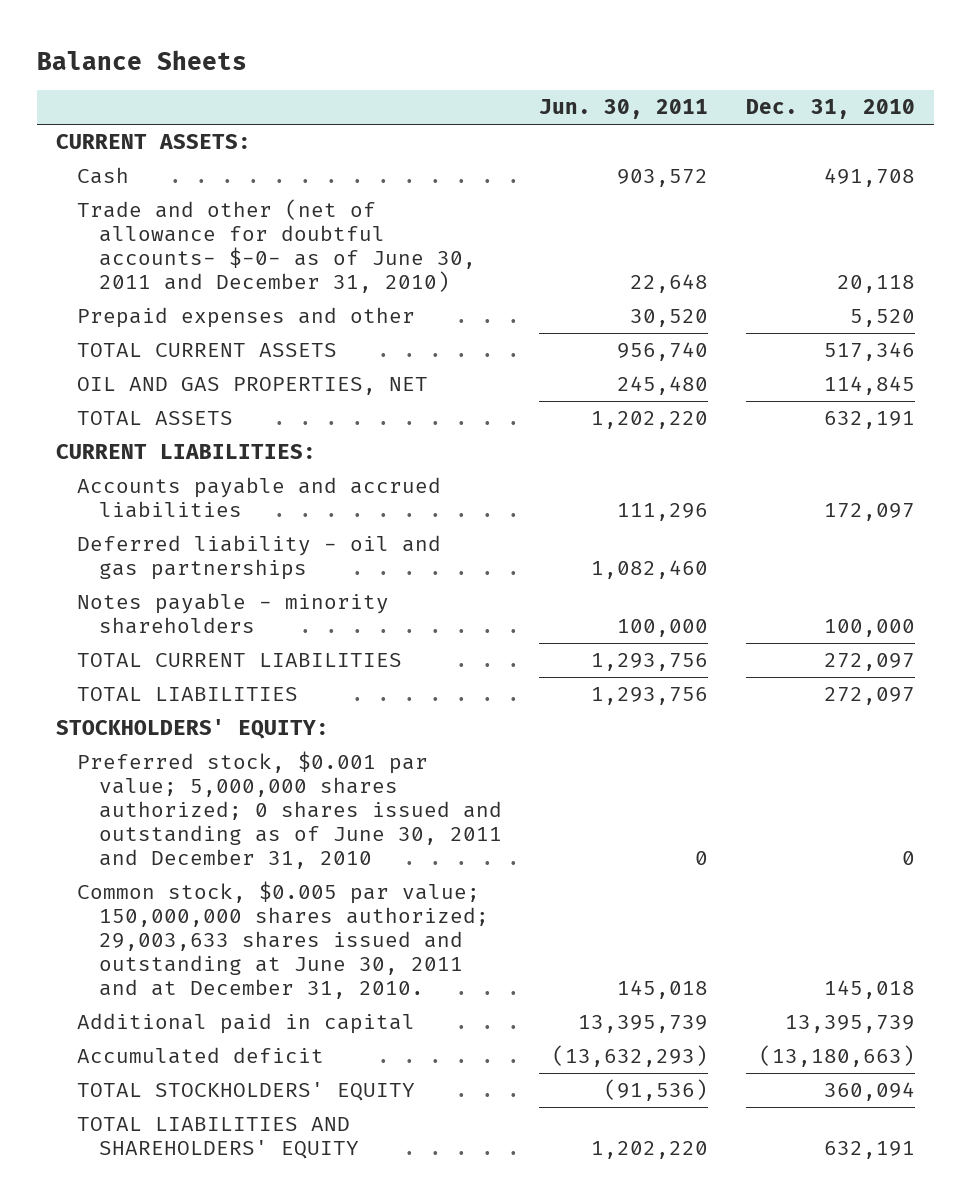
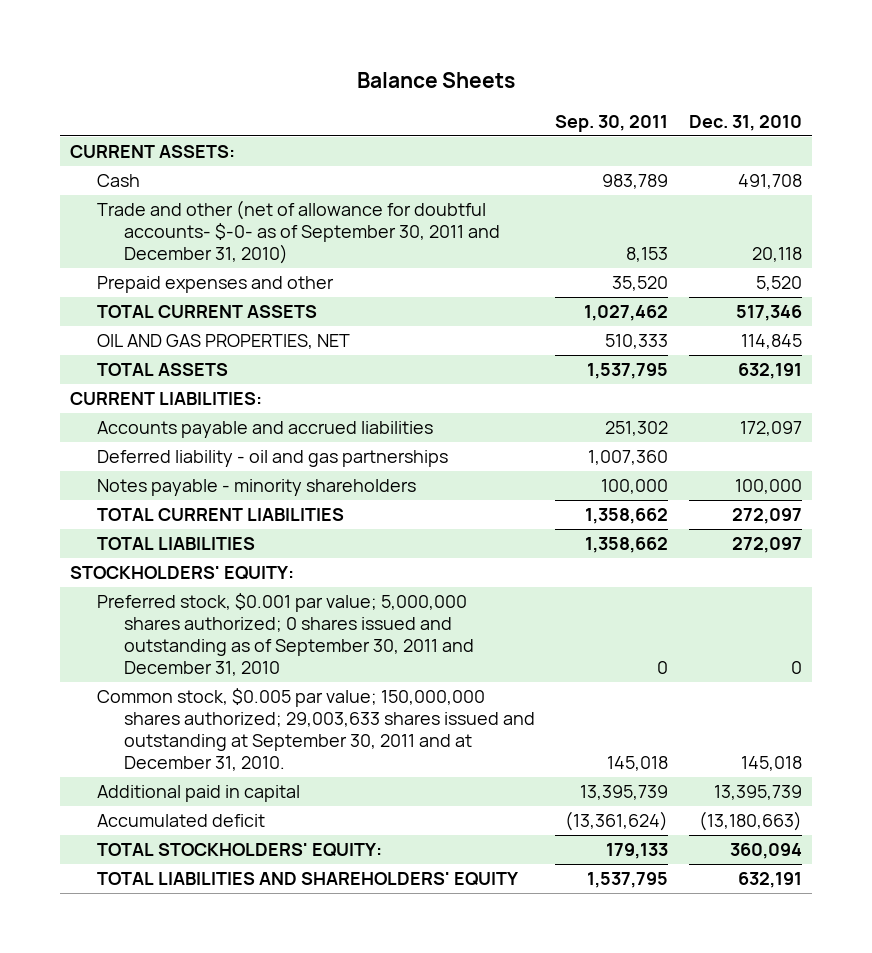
[539,99,709,120] Jun. 30, 2011 -> none
none -> [555,114,669,132] Sep. 30, 2011
[77,199,476,294] Trade and other (net of allowance for doubtful accounts- $-0- as of June 30, 2011 and December 31, 2010) -> [97,200,500,265] Trade and other (net of allowance for doubtful accounts- $-0- as of September 30, 2011 and December 31, 2010)
[77,751,502,870] Preferred stock, $0.001 par value; 5,000,000 shares authorized; 0 shares issued and outstanding as of June 30, 2011 and December 31, 2010 -> [97,593,474,677] Preferred stock, $0.001 par value; 5,000,000 shares authorized; 0 shares issued and outstanding as of September 30, 2011 and December 31, 2010
[77,881,489,1000] Common stock, $0.005 par value; 150,000,000 shares authorized; 29,003,633 shares issued and outstanding at June 30, 2011 and at December 31, 2010. -> [97,688,535,772] Common stock, $0.005 par value; 150,000,000 shares authorized; 29,003,633 shares issued and outstanding at September 30, 2011 and at December 31, 2010.
[77,1082,416,1102] TOTAL STOCKHOLDERS' EQUITY -> [97,843,383,858] TOTAL STOCKHOLDERS' EQUITY:

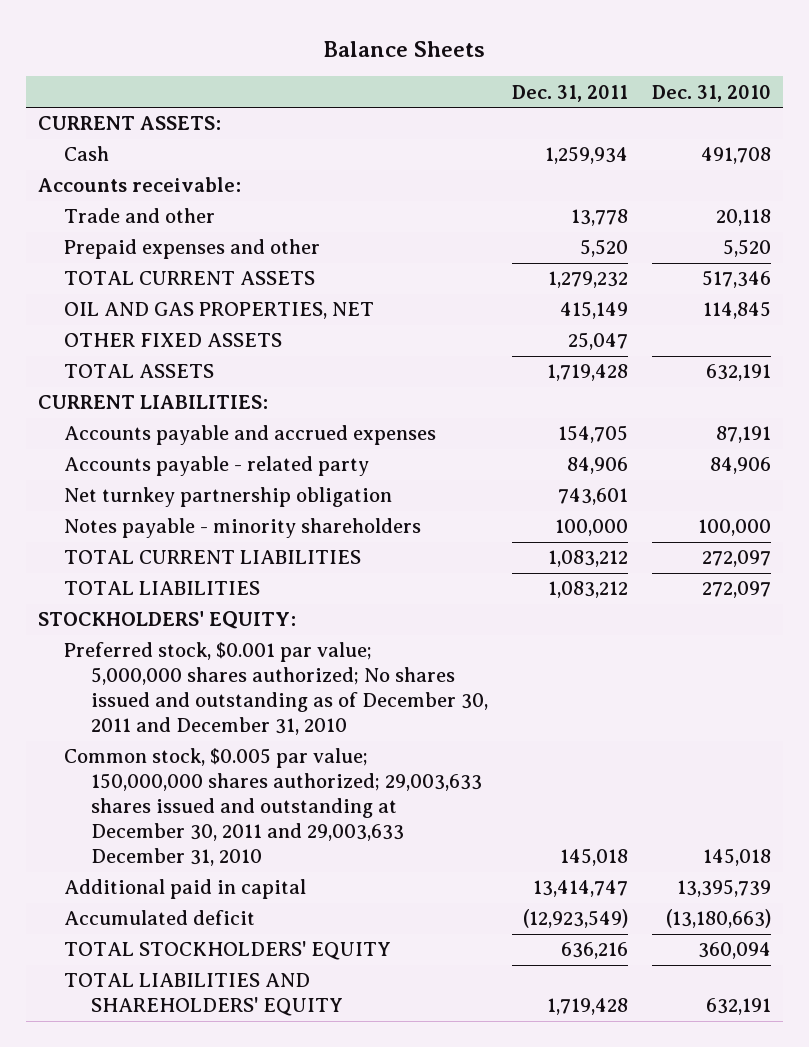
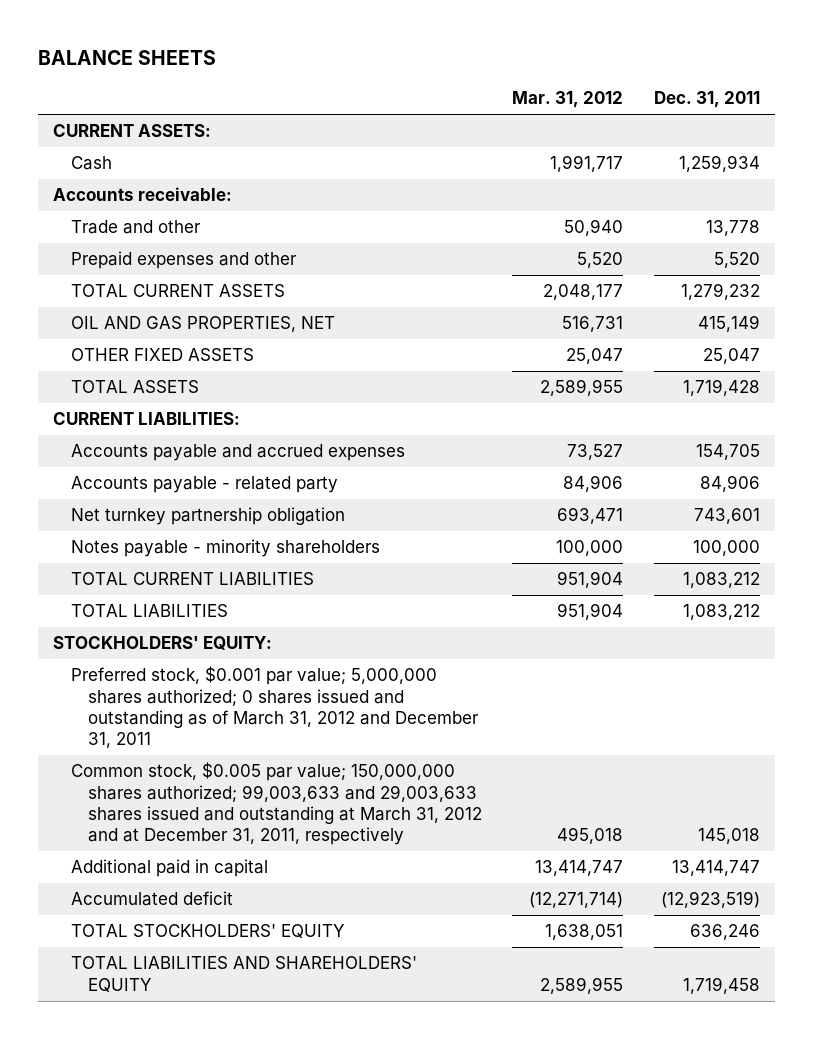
[323,40,486,57] Balance Sheets -> [38,49,217,65] BALANCE SHEETS
[651,84,771,102] Dec. 31, 2010 -> none
none -> [512,91,624,109] Mar. 31, 2012
[64,642,488,736] Preferred stock, $0.001 par value; 5,000,000 shares authorized; No shares issued and outstanding as of December 30, 2011 and December 31, 2010 -> [70,666,479,749] Preferred stock, $0.001 par value; 5,000,000 shares authorized; 0 shares issued and outstanding as of March 31, 2012 and December 31, 2011
[64,748,482,867] Common stock, $0.005 par value; 150,000,000 shares authorized; 29,003,633 shares issued and outstanding at December 30, 2011 and 29,003,633 December 31, 2010 -> [70,762,482,846] Common stock, $0.005 par value; 150,000,000 shares authorized; 99,003,633 and 29,003,633 shares issued and outstanding at March 31, 2012 and at December 31, 2011, respectively
[522,909,628,929] (12,923,549) -> [660,891,760,909] (12,923,519)
[560,942,628,960] 636,216 -> [689,924,760,941] 636,246
[546,998,628,1016] 1,719,428 -> [682,976,760,994] 1,719,458

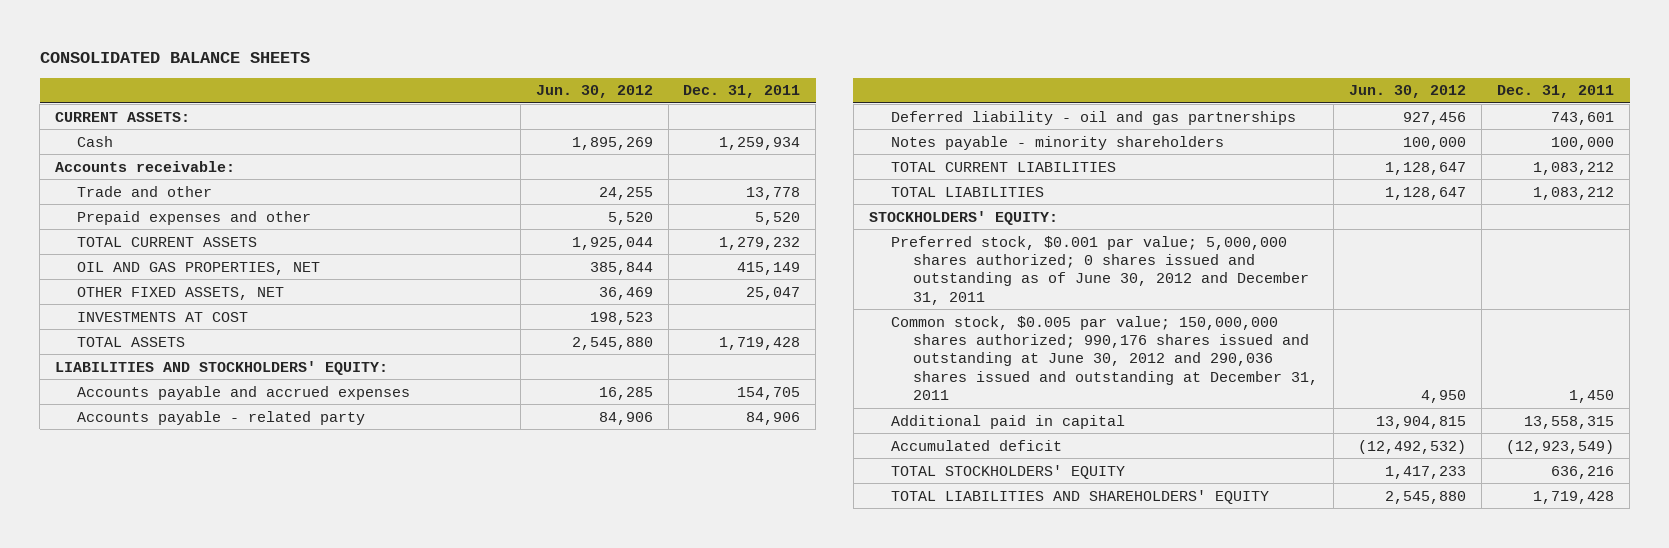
[38,49,217,65] BALANCE SHEETS -> [39,51,310,63] CONSOLIDATED BALANCE SHEETS
[512,91,624,109] Mar. 31, 2012 -> none
none -> [535,85,653,99] Jun. 30, 2012
[70,348,254,362] OTHER FIXED ASSETS -> [77,286,285,300] OTHER FIXED ASSETS, NET
none -> [77,311,249,322] INVESTMENTS AT COST
[53,412,241,426] CURRENT LIABILITIES: -> none
none -> [54,360,388,375] LIABILITIES AND STOCKHOLDERS' EQUITY:
[70,507,345,526] Net turnkey partnership obligation -> [891,110,1297,125] Deferred liability - oil and gas partnerships
[70,666,479,749] Preferred stock, $0.001 par value; 5,000,000 shares authorized; 0 shares issued and outstanding as of March 31, 2012 and December 31, 2011 -> [891,235,1310,305] Preferred stock, $0.001 par value; 5,000,000 shares authorized; 0 shares issued and outstanding as of June 30, 2012 and December 31, 2011
[70,762,482,846] Common stock, $0.005 par value; 150,000,000 shares authorized; 99,003,633 and 29,003,633 shares issued and outstanding at March 31, 2012 and at December 31, 2011, respectively -> [891,315,1319,401] Common stock, $0.005 par value; 150,000,000 shares authorized; 990,176 shares issued and outstanding at June 30, 2012 and 290,036 shares issued and outstanding at December 31, 2011
[697,828,760,845] 145,018 -> [1569,390,1615,404] 1,450
[671,860,760,877] 13,414,747 -> [1524,415,1615,429] 13,558,315
[660,891,760,909] (12,923,519) -> [1506,439,1615,454] (12,923,549)
[689,924,760,941] 636,246 -> [1551,465,1615,479] 636,216
[682,976,760,994] 1,719,458 -> [1533,490,1615,504] 1,719,428

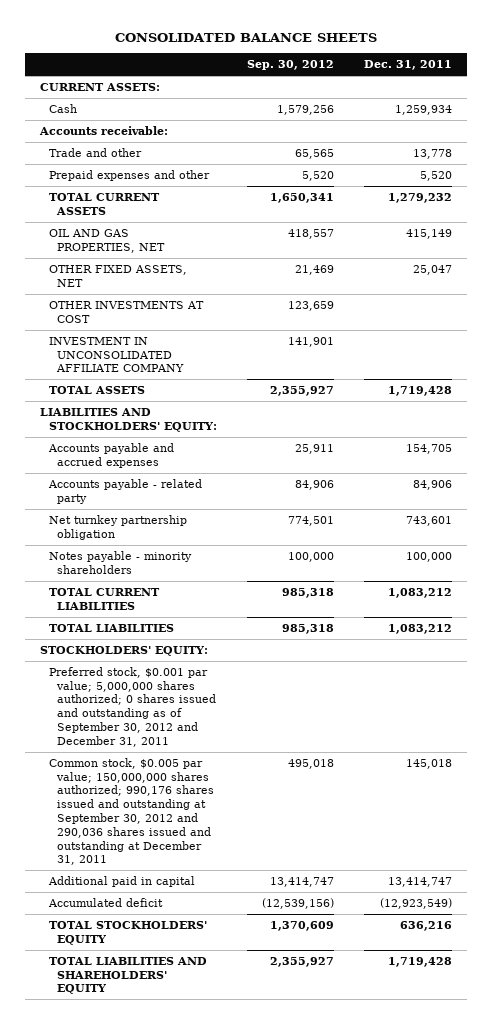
[535,85,653,99] Jun. 30, 2012 -> none
none -> [246,60,334,71] Sep. 30, 2012
[77,311,249,322] INVESTMENTS AT COST -> [48,300,204,323] OTHER INVESTMENTS AT COST
none -> [48,336,185,373] INVESTMENT IN UNCONSOLIDATED AFFILIATE COMPANY
[891,110,1297,125] Deferred liability - oil and gas partnerships -> [48,514,187,540] Net turnkey partnership obligation
[891,235,1310,305] Preferred stock, $0.001 par value; 5,000,000 shares authorized; 0 shares issued and outstanding as of June 30, 2012 and December 31, 2011 -> [48,666,217,747] Preferred stock, $0.001 par value; 5,000,000 shares authorized; 0 shares issued and outstanding as of September 30, 2012 and December 31, 2011
[891,315,1319,401] Common stock, $0.005 par value; 150,000,000 shares authorized; 990,176 shares issued and outstanding at June 30, 2012 and 290,036 shares issued and outstanding at December 31, 2011 -> [48,757,215,866] Common stock, $0.005 par value; 150,000,000 shares authorized; 990,176 shares issued and outstanding at September 30, 2012 and 290,036 shares issued and outstanding at December 31, 2011
[1569,390,1615,404] 1,450 -> [406,758,453,769] 145,018
[1524,415,1615,429] 13,558,315 -> [388,876,453,887] 13,414,747

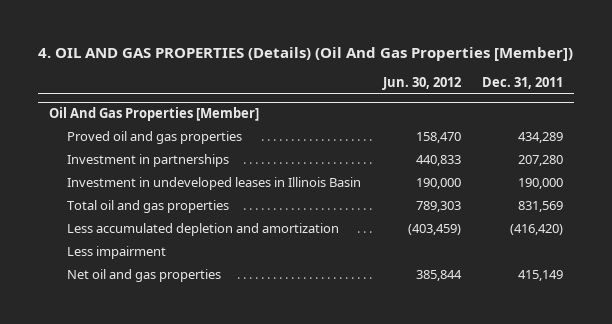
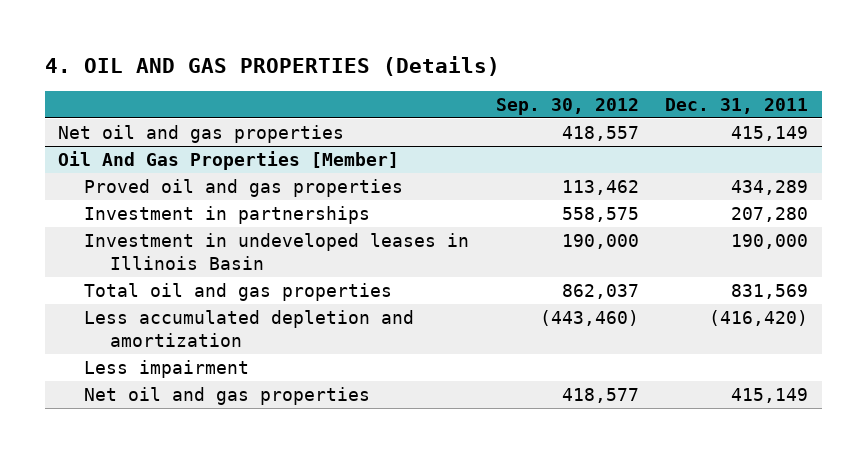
[37,46,573,61] 4. OIL AND GAS PROPERTIES (Details) (Oil And Gas Properties [Member]) -> [44,55,500,76] 4. OIL AND GAS PROPERTIES (Details)
[381,76,461,90] Jun. 30, 2012 -> none
none -> [495,97,639,115] Sep. 30, 2012
none -> [58,125,345,144] Net oil and gas properties

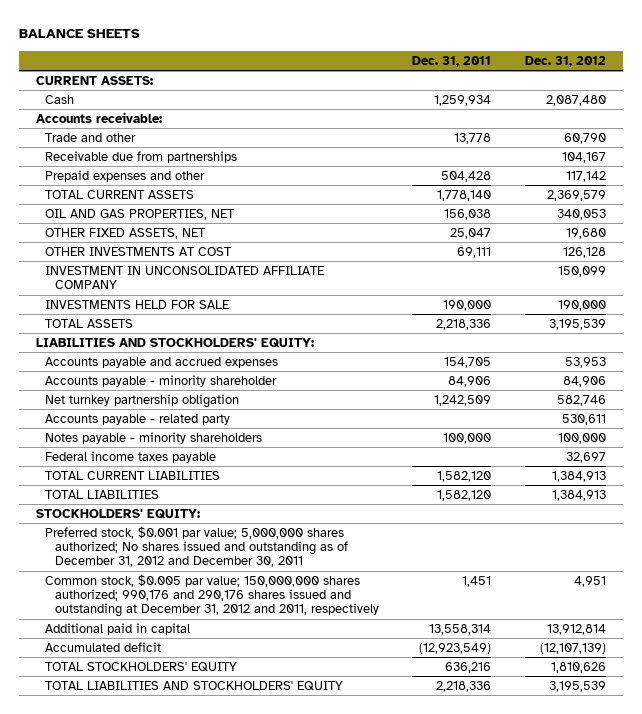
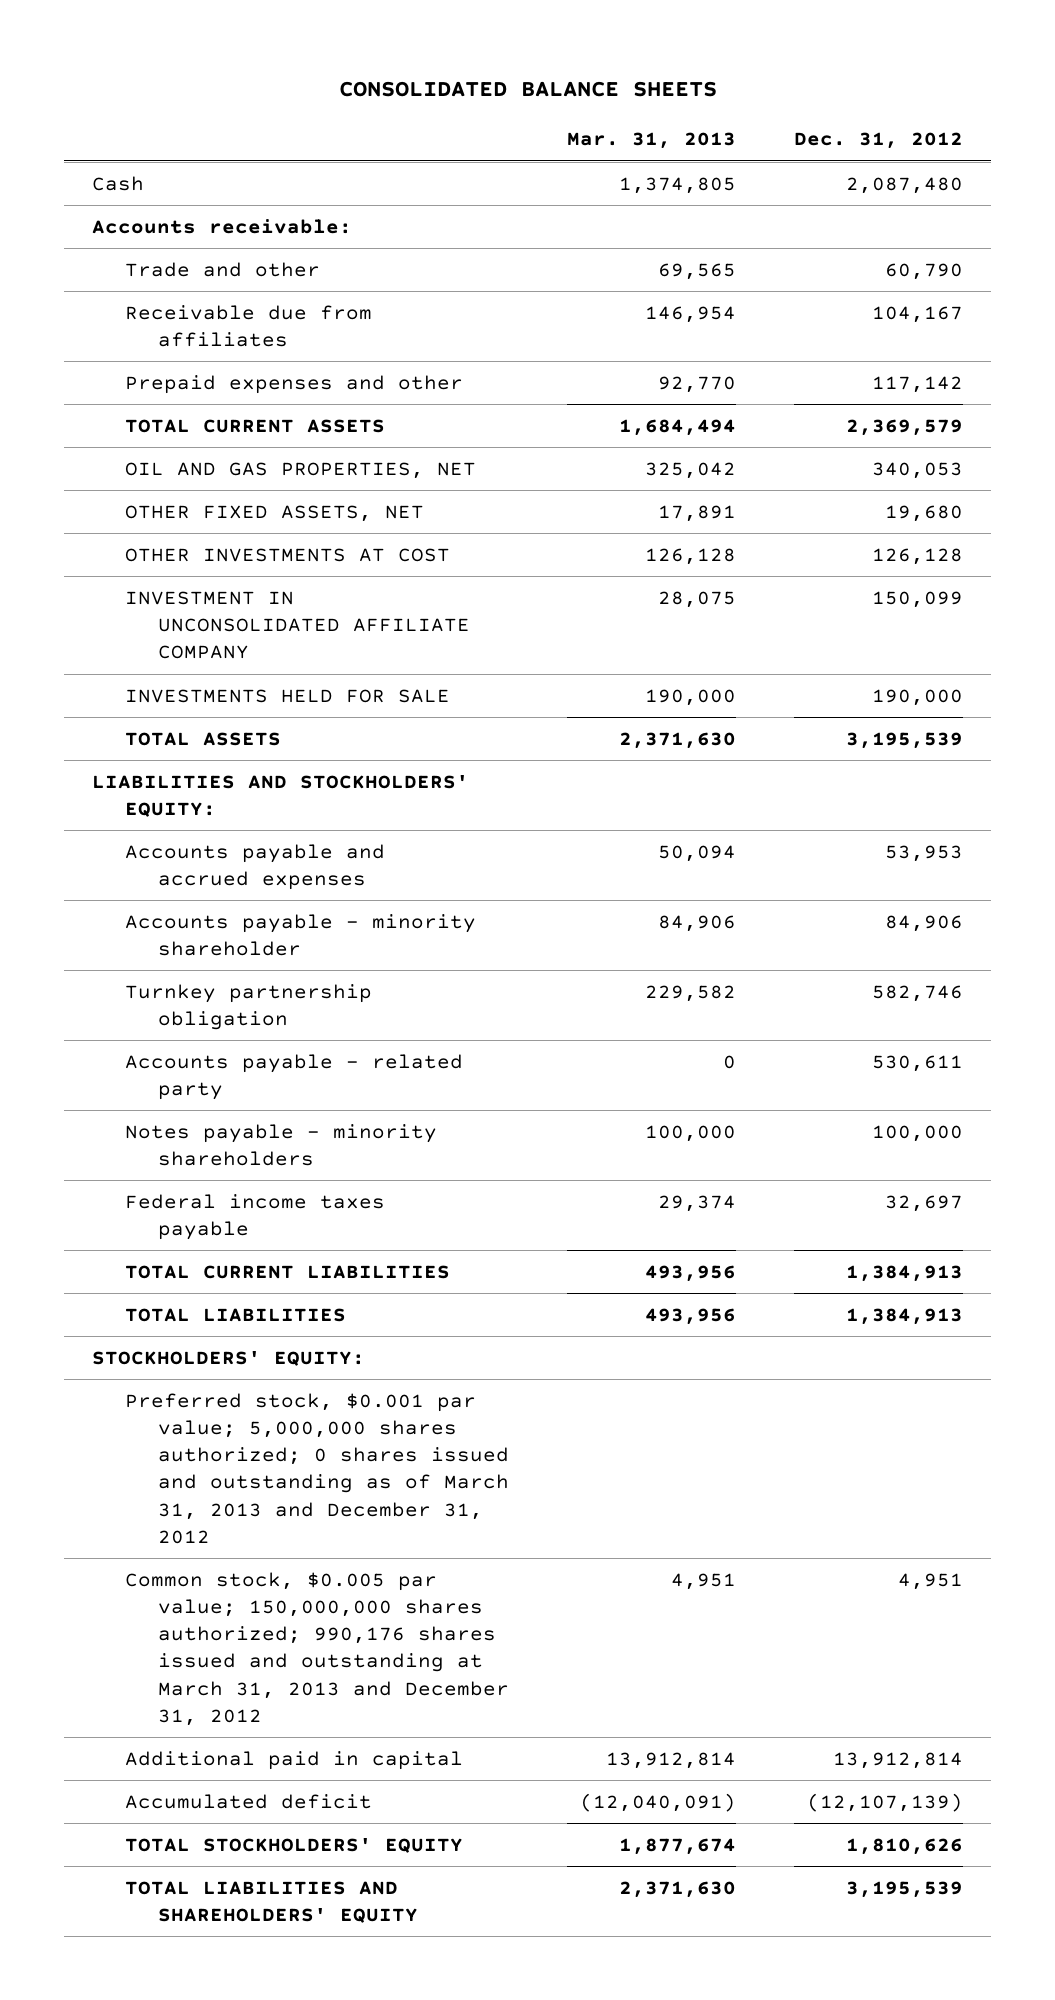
[19,29,141,39] BALANCE SHEETS -> [338,81,717,98] CONSOLIDATED BALANCE SHEETS
[412,55,492,67] Dec. 31, 2011 -> none
none -> [566,132,736,150] Mar. 31, 2013
[36,75,154,85] CURRENT ASSETS: -> none
[45,150,238,163] Receivable due from partnerships -> [125,304,373,347] Receivable due from affiliates
[45,393,240,408] Net turnkey partnership obligation -> [125,983,373,1030] Turnkey partnership obligation
[45,525,348,568] Preferred stock, $0.001 par value; 5,000,000 shares authorized; No shares issued and outstanding as of December 31, 2012 and December 30, 2011 -> [125,1392,510,1544] Preferred stock, $0.001 par value; 5,000,000 shares authorized; 0 shares issued and outstanding as of March 31, 2013 and December 31, 2012
[45,573,379,618] Common stock, $0.005 par value; 150,000,000 shares authorized; 990,176 and 290,176 shares issued and outstanding at December 31, 2012 and 2011, respectively -> [125,1571,510,1726] Common stock, $0.005 par value; 150,000,000 shares authorized; 990,176 shares issued and outstanding at March 31, 2013 and December 31, 2012
[45,680,344,691] TOTAL LIABILITIES AND STOCKHOLDERS' EQUITY -> [125,1880,419,1923] TOTAL LIABILITIES AND SHAREHOLDERS' EQUITY

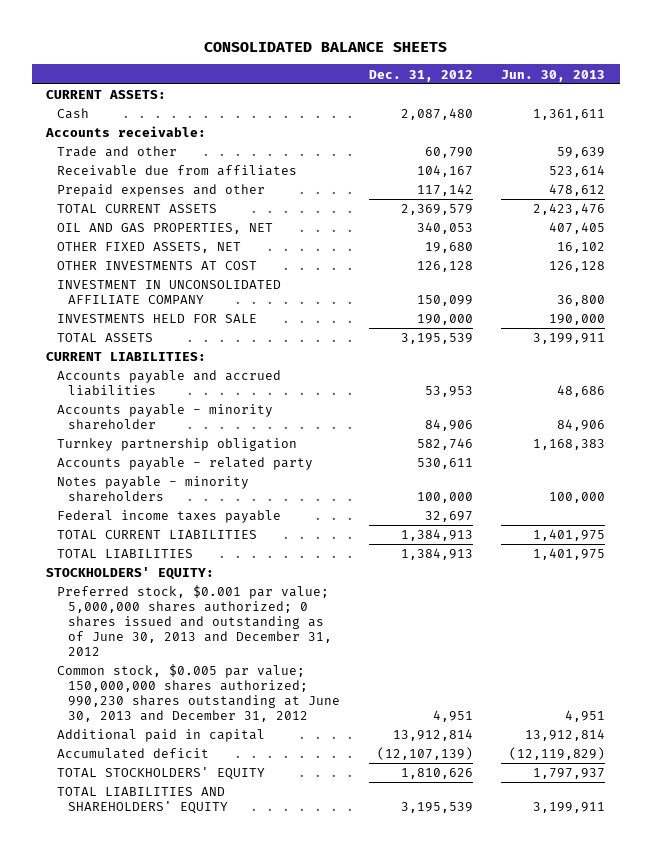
[566,132,736,150] Mar. 31, 2013 -> none
none -> [501,69,606,82] Jun. 30, 2013
none -> [46,90,167,100] CURRENT ASSETS:
[92,774,470,817] LIABILITIES AND STOCKHOLDERS' EQUITY: -> none
none -> [46,352,207,362] CURRENT LIABILITIES:
[125,843,386,890] Accounts payable and accrued expenses -> [57,370,282,396] Accounts payable and accrued liabilities
[125,1392,510,1544] Preferred stock, $0.001 par value; 5,000,000 shares authorized; 0 shares issued and outstanding as of March 31, 2013 and December 31, 2012 -> [57,585,333,656] Preferred stock, $0.001 par value; 5,000,000 shares authorized; 0 shares issued and outstanding as of June 30, 2013 and December 31, 2012
[125,1571,510,1726] Common stock, $0.005 par value; 150,000,000 shares authorized; 990,176 shares issued and outstanding at March 31, 2013 and December 31, 2012 -> [57,664,341,722] Common stock, $0.005 par value; 150,000,000 shares authorized; 990,230 shares outstanding at June 30, 2013 and December 31, 2012

